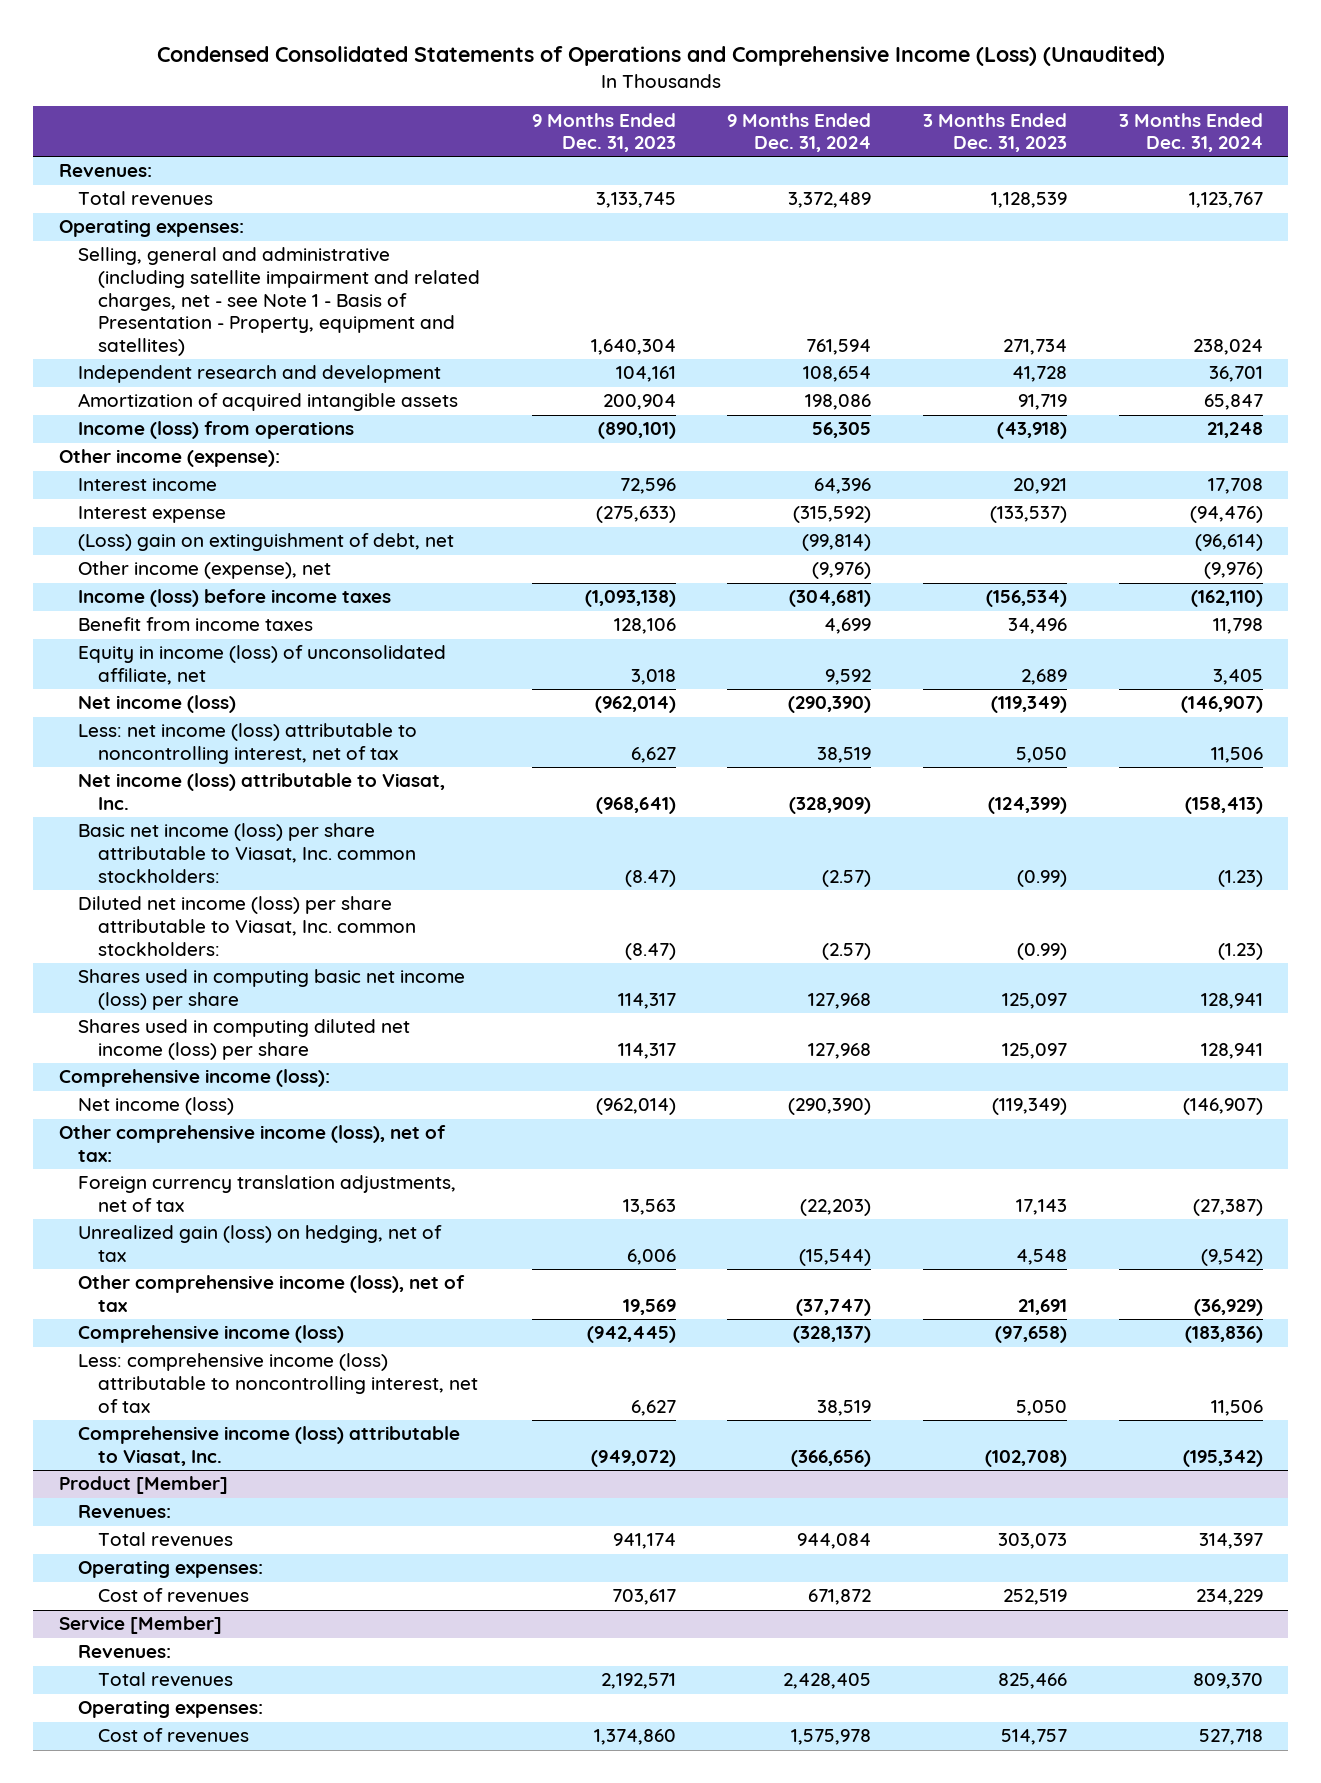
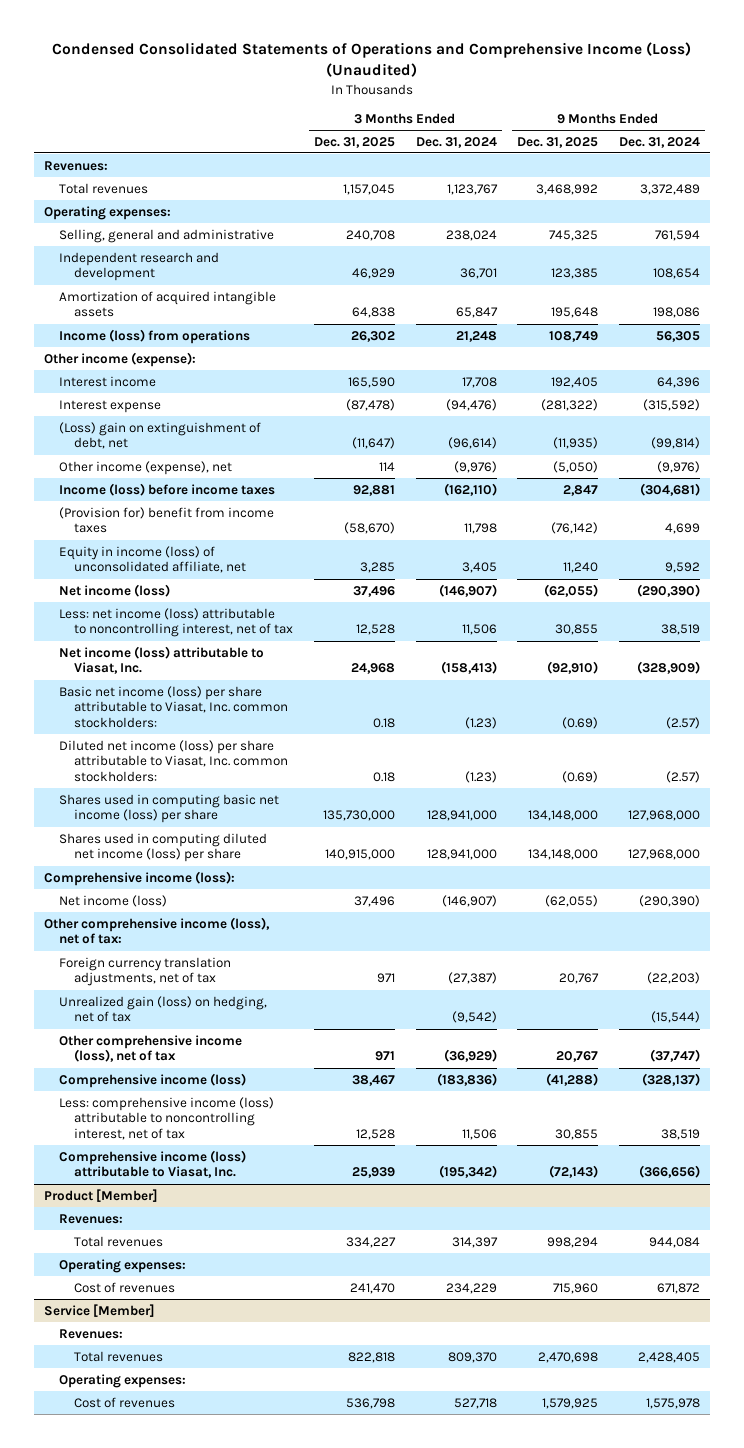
[531,112,676,153] 9 Months Ended Dec. 31, 2023 -> none
[922,112,1067,153] 3 Months Ended Dec. 31, 2023 -> none
none -> [313,136,395,148] Dec. 31, 2025
none -> [517,136,599,148] Dec. 31, 2025
[78,247,480,356] Selling, general and administrative (including satellite impairment and related charges, net - see Note 1 - Basis of Presentation - Property, equipment and satellites) -> [59,228,275,243] Selling, general and administrative
[78,617,314,632] Benefit from income taxes -> [59,506,275,534] (Provision for) benefit from income taxes
[808,993,872,1010] 127,968 -> [627,810,700,822] 127,968,000
[1200,993,1263,1010] 128,941 -> [426,810,497,822] 128,941,000
[808,1043,872,1060] 127,968 -> [627,849,700,861] 127,968,000
[1200,1043,1263,1060] 128,941 -> [426,849,497,861] 128,941,000

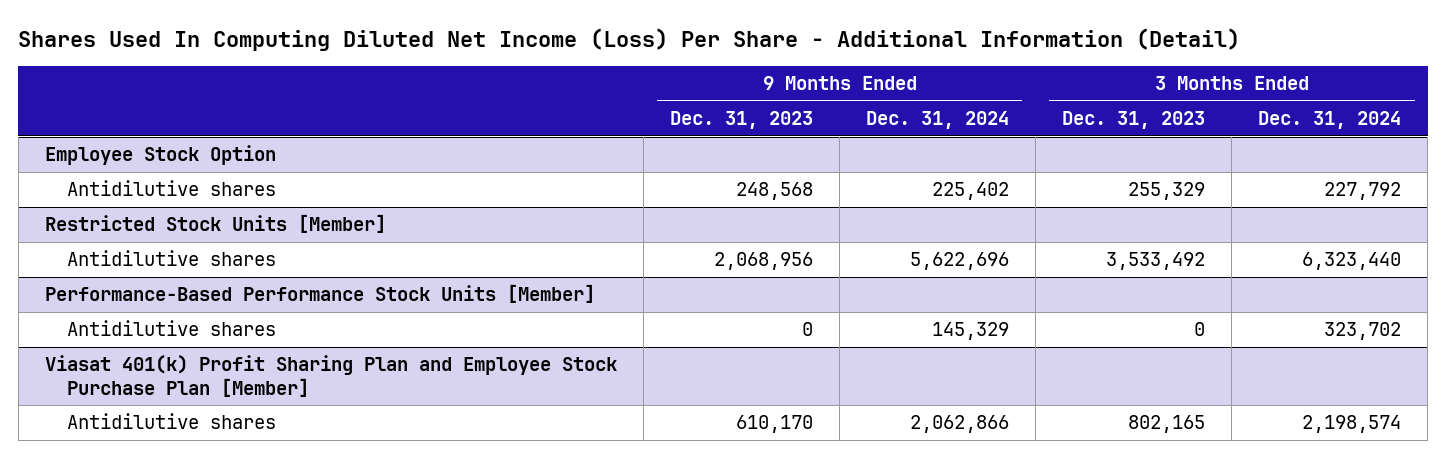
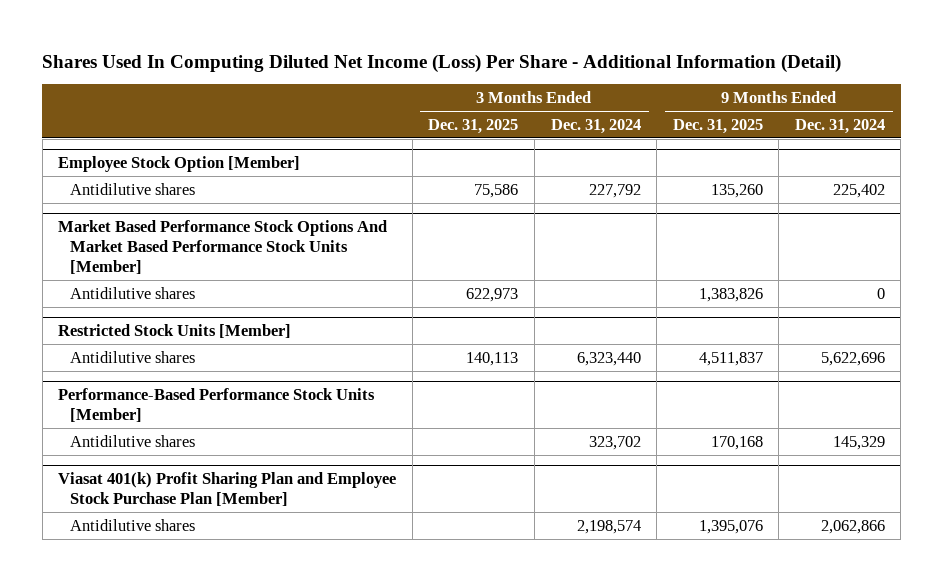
[669,110,813,129] Dec. 31, 2023 -> none
[1062,110,1206,129] Dec. 31, 2023 -> none
none -> [428,118,519,134] Dec. 31, 2025
none -> [672,118,763,134] Dec. 31, 2025
[44,145,276,166] Employee Stock Option -> [58,155,301,172] Employee Stock Option [Member]
none -> [58,219,388,275] Market Based Performance Stock Options And Market Based Performance Stock Units [Member]
none -> [70,286,196,299] Antidilutive shares

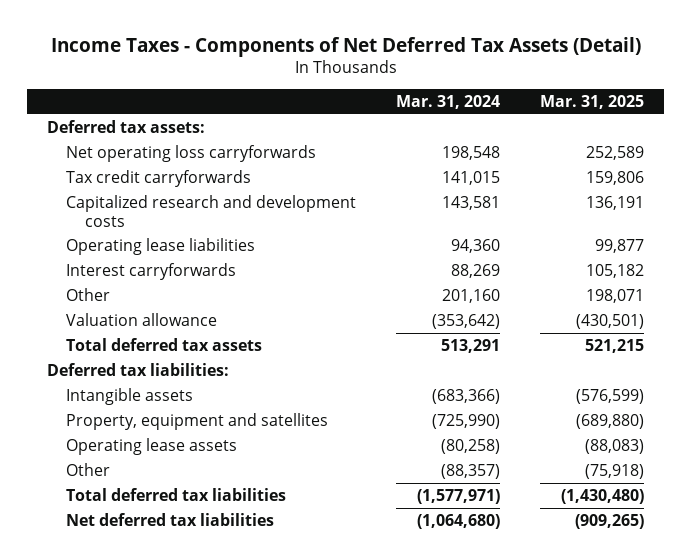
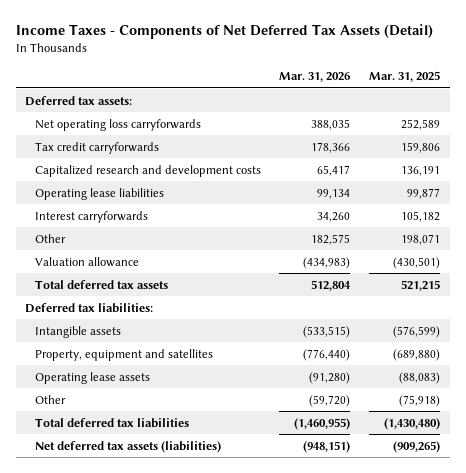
[396,94,501,109] Mar. 31, 2024 -> none
none -> [279,72,351,83] Mar. 31, 2026
[65,513,274,527] Net deferred tax liabilities -> [34,440,221,453] Net deferred tax assets (liabilities)

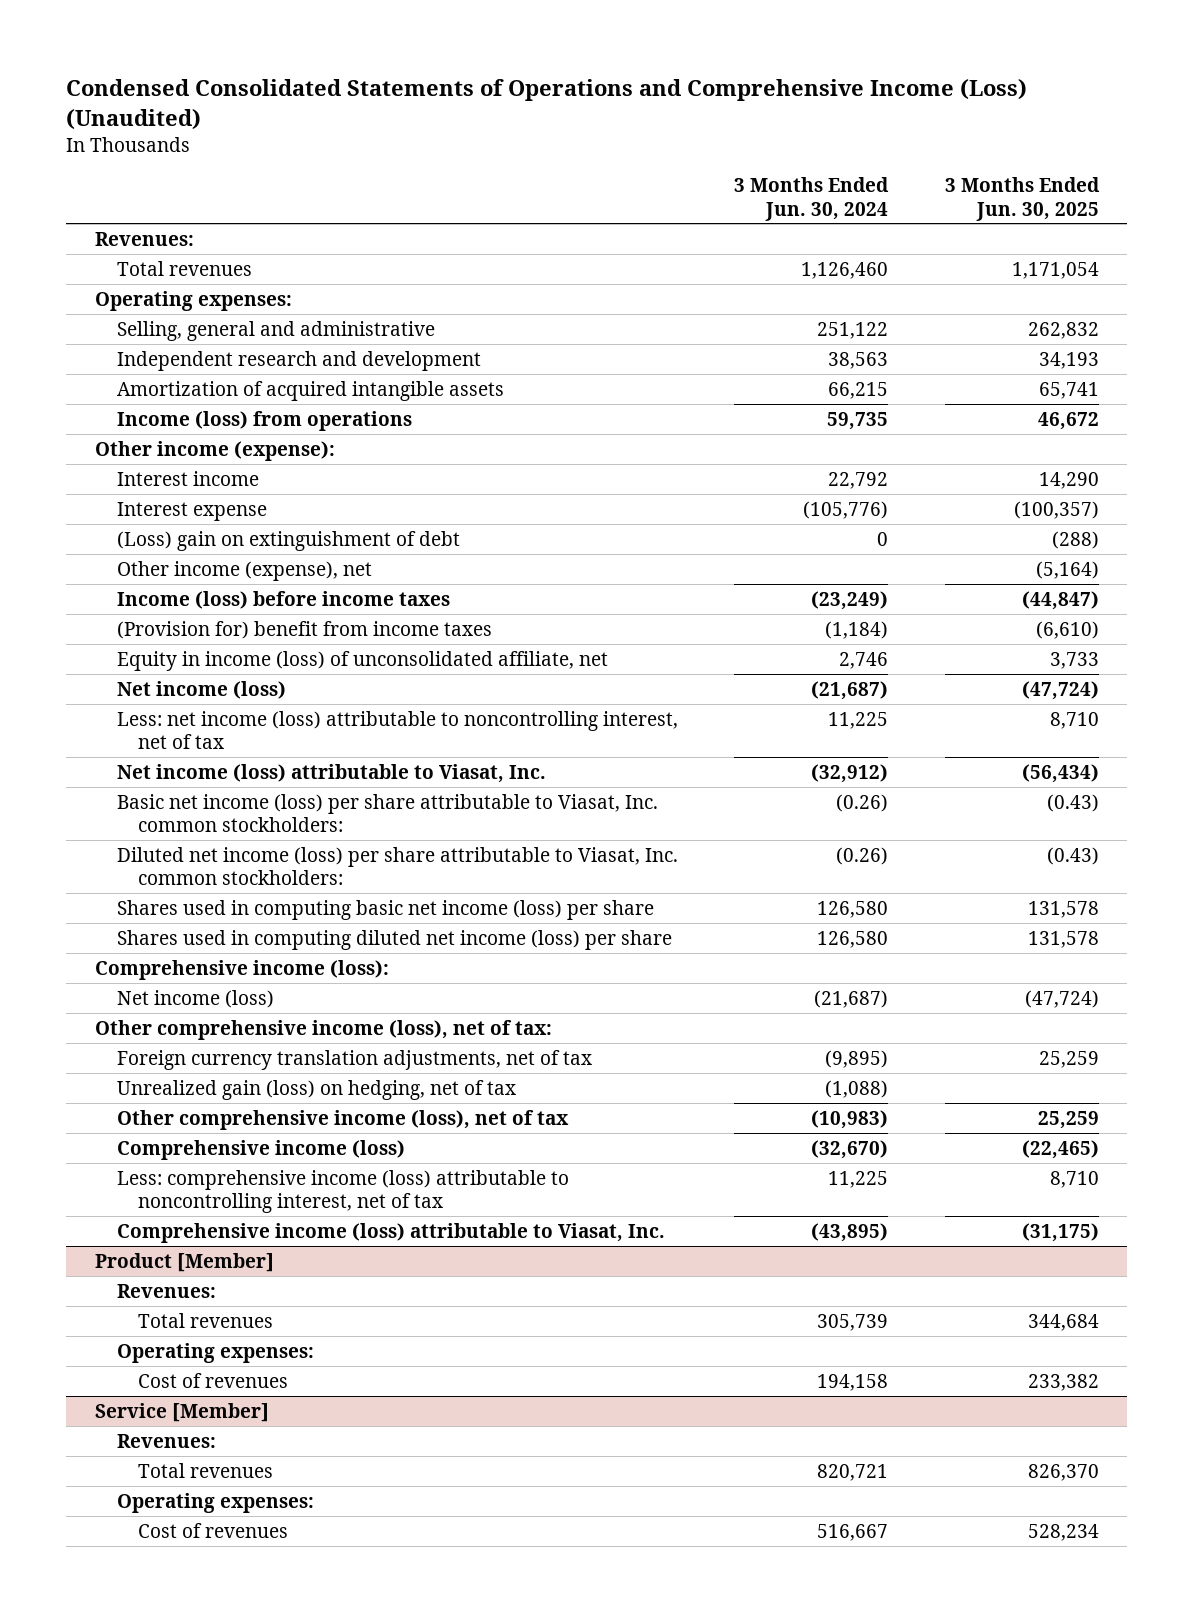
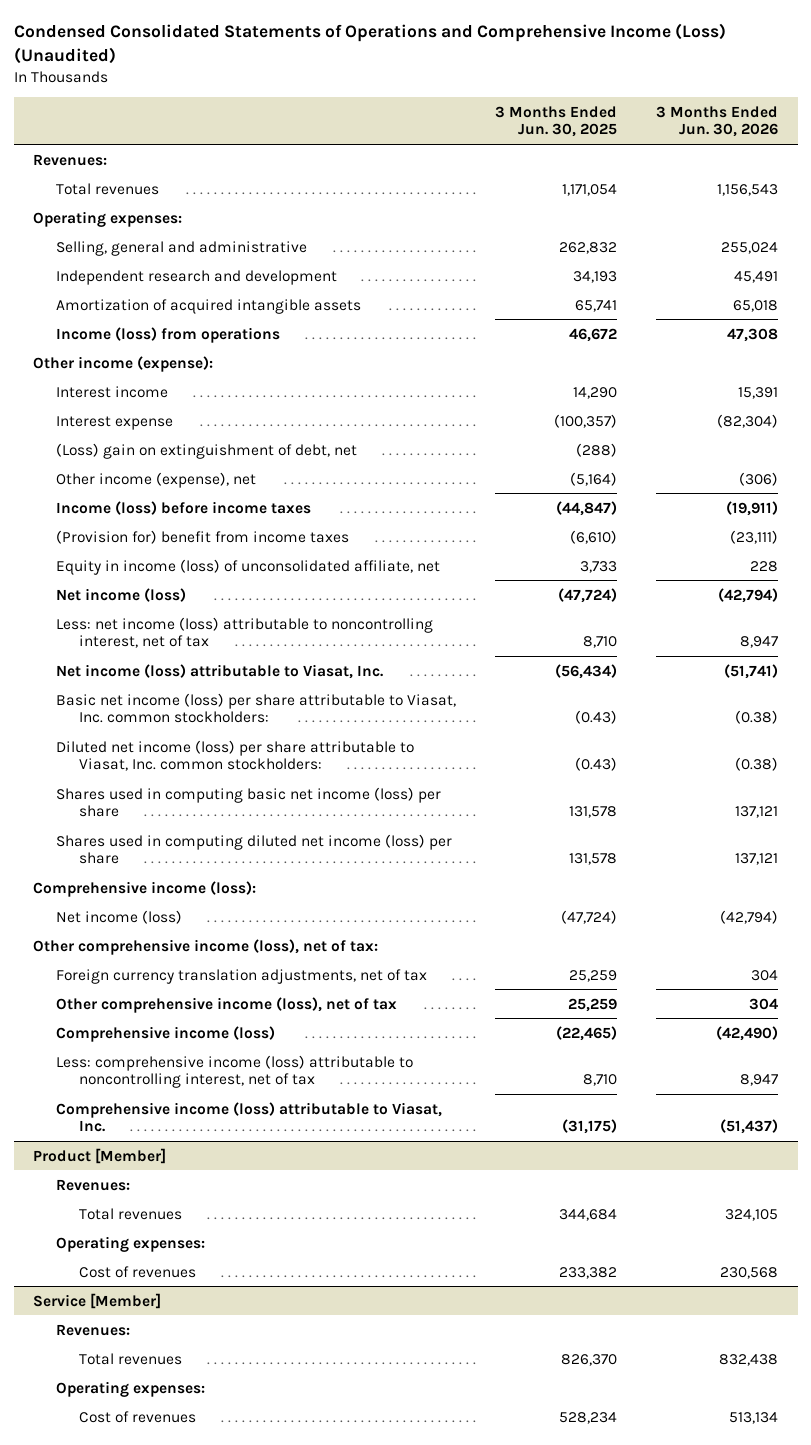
[734,177,890,221] 3 Months Ended Jun. 30, 2024 -> none
none -> [656,105,779,138] 3 Months Ended Jun. 30, 2026
[116,530,460,551] (Loss) gain on extinguishment of debt -> [56,442,358,459] (Loss) gain on extinguishment of debt, net
[116,1079,516,1100] Unrealized gain (loss) on hedging, net of tax -> none

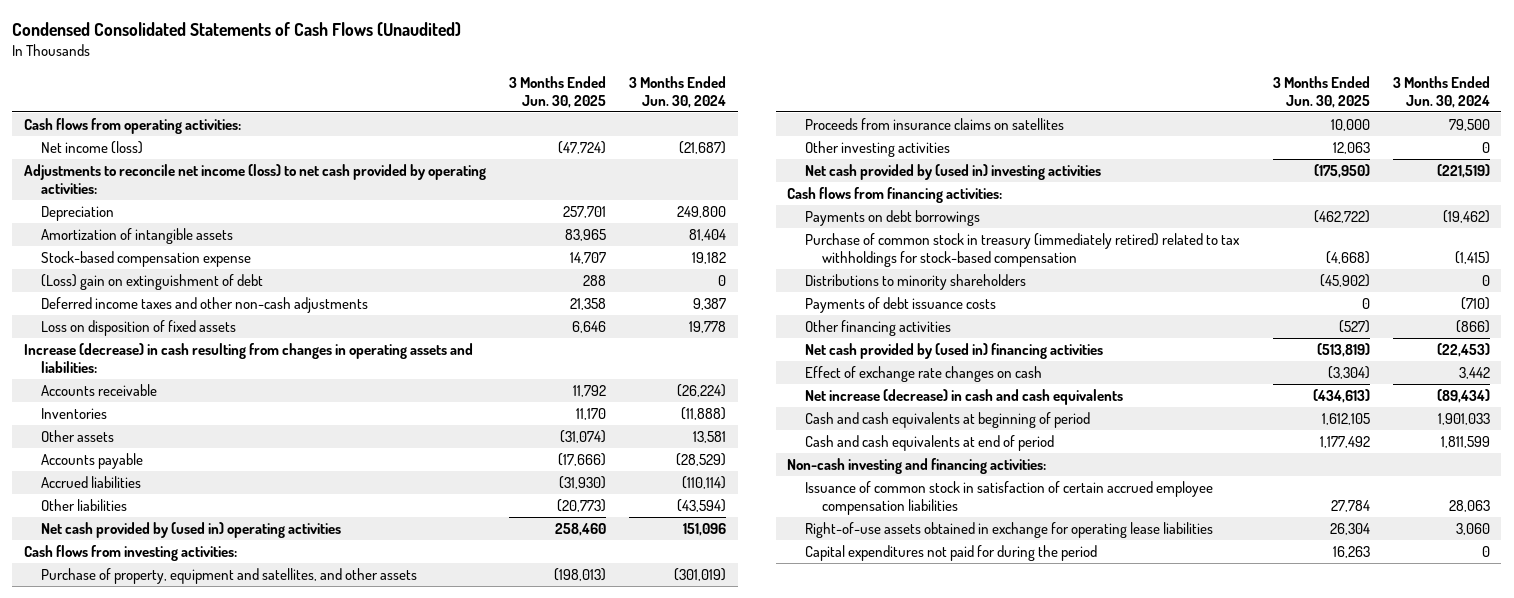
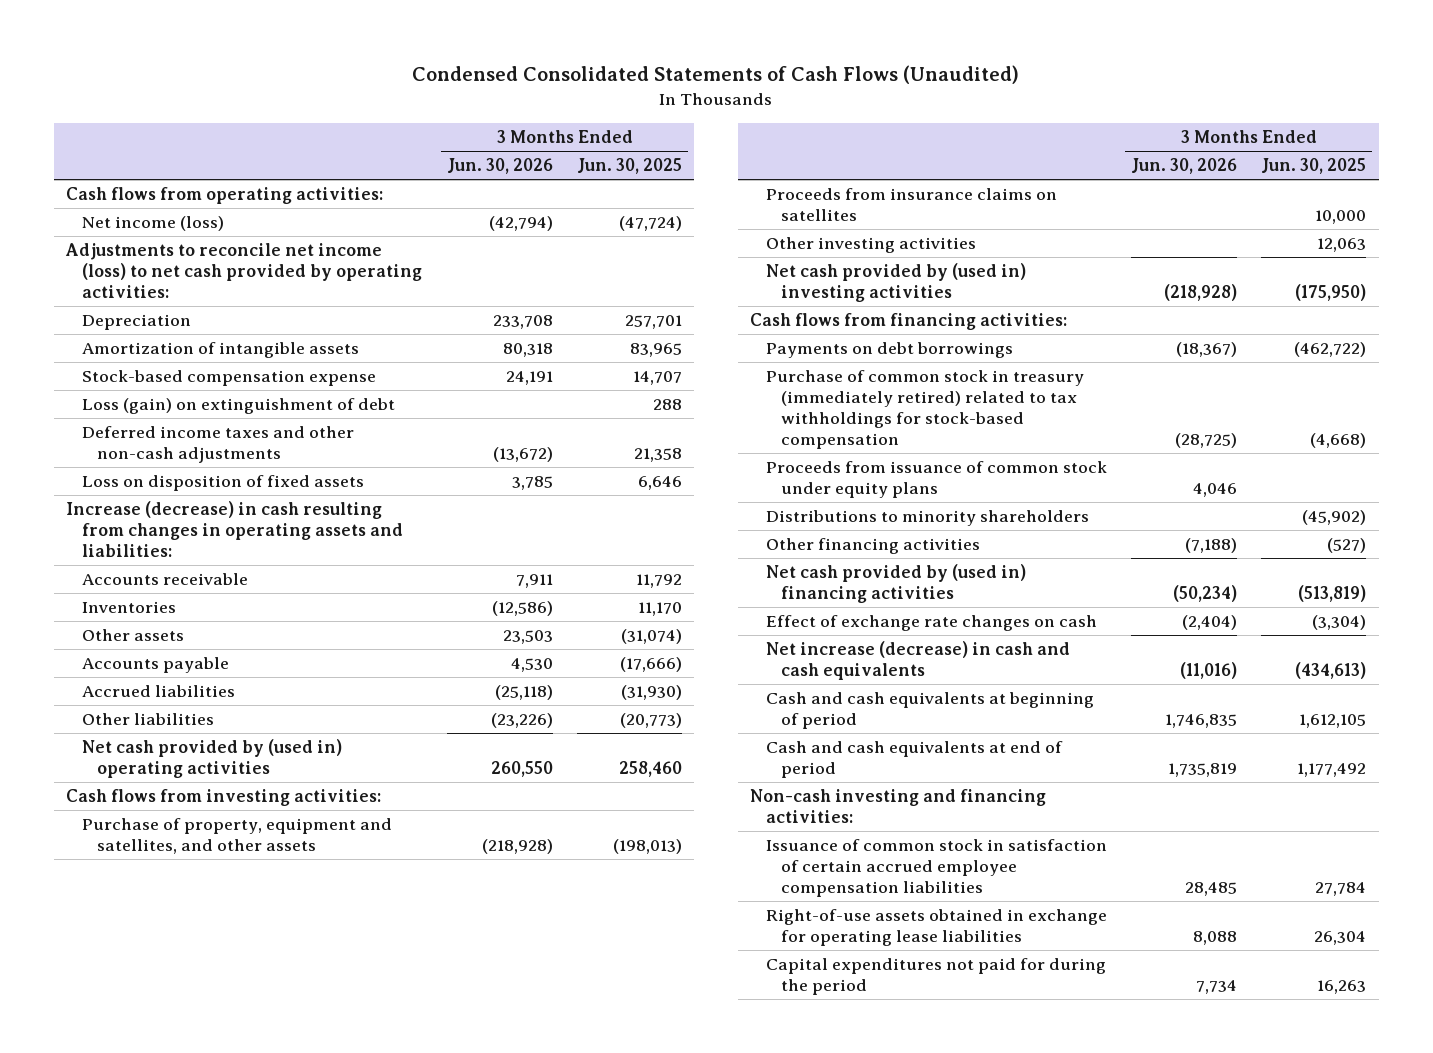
[629,75,727,109] 3 Months Ended Jun. 30, 2024 -> none
none -> [446,158,553,175] Jun. 30, 2026
[41,273,264,290] (Loss) gain on extinguishment of debt -> [81,398,395,415] Loss (gain) on extinguishment of debt
none -> [765,461,1107,499] Proceeds from issuance of common stock under equity plans
[804,296,996,313] Payments of debt issuance costs -> none

